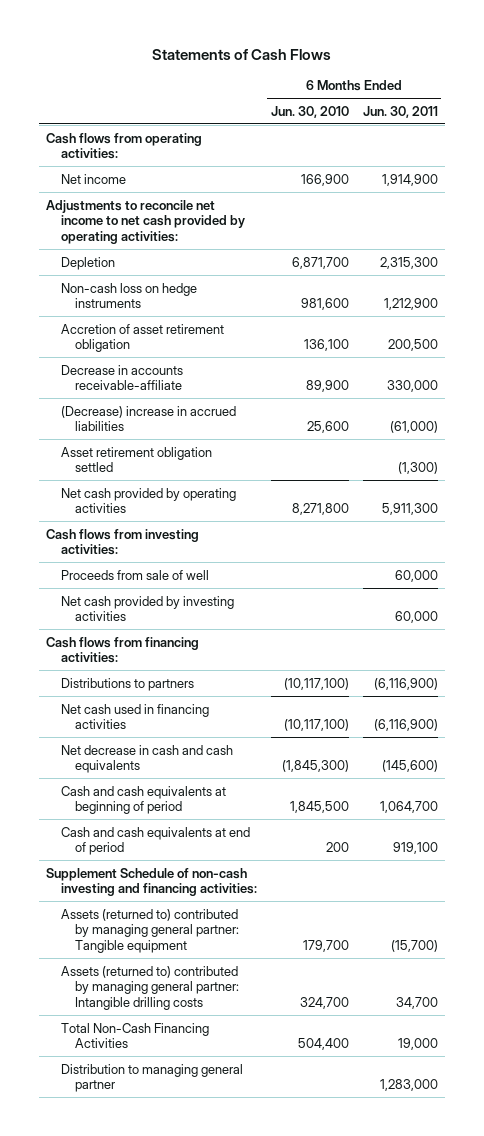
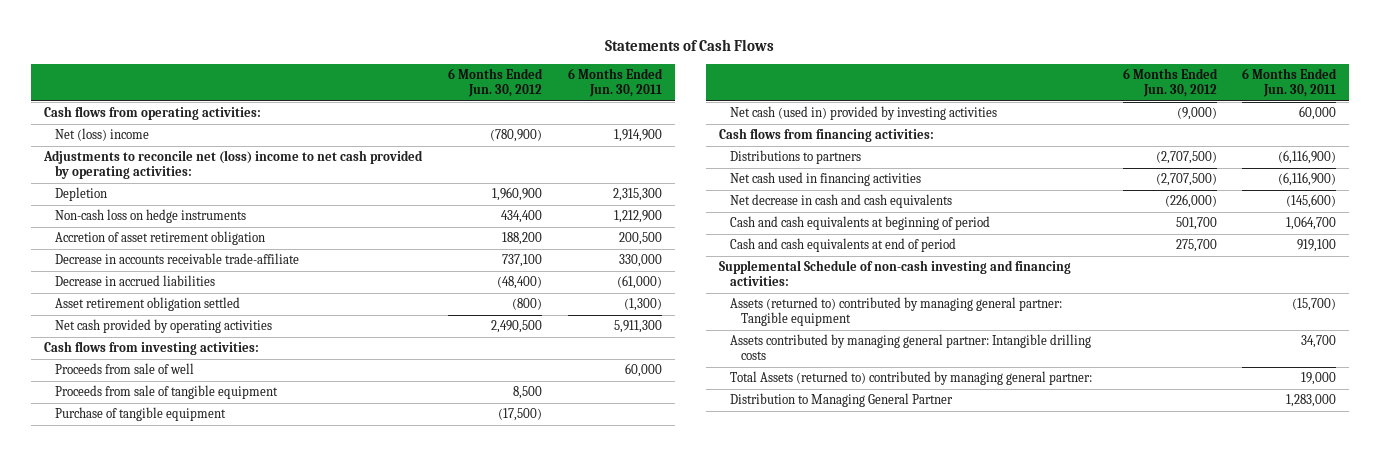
[270,105,349,118] Jun. 30, 2010 -> none
none -> [447,67,543,97] 6 Months Ended Jun. 30, 2012
[60,173,126,184] Net income -> [55,128,150,142] Net (loss) income
[46,199,245,244] Adjustments to reconcile net income to net cash provided by operating activities: -> [43,150,424,180] Adjustments to reconcile net (loss) income to net cash provided by operating activities:
[60,364,183,391] Decrease in accounts receivable-affiliate -> [55,253,300,265] Decrease in accounts receivable trade-affiliate
[60,405,236,432] (Decrease) increase in accrued liabilities -> [55,275,216,287] Decrease in accrued liabilities
none -> [55,385,279,400] Proceeds from sale of tangible equipment
none -> [55,407,227,422] Purchase of tangible equipment
[60,595,234,622] Net cash provided by investing activities -> [729,106,997,121] Net cash (used in) provided by investing activities
[46,867,257,897] Supplement Schedule of non-cash investing and financing activities: -> [718,260,1071,287] Supplemental Schedule of non-cash investing and financing activities:
[60,965,239,1010] Assets (returned to) contributed by managing general partner: Intangible drilling costs -> [729,334,1091,361] Assets contributed by managing general partner: Intangible drilling costs
[60,1022,209,1049] Total Non-Cash Financing Activities -> [729,371,1092,386] Total Assets (returned to) contributed by managing general partner:
[60,1063,243,1093] Distribution to managing general partner -> [729,393,953,408] Distribution to Managing General Partner

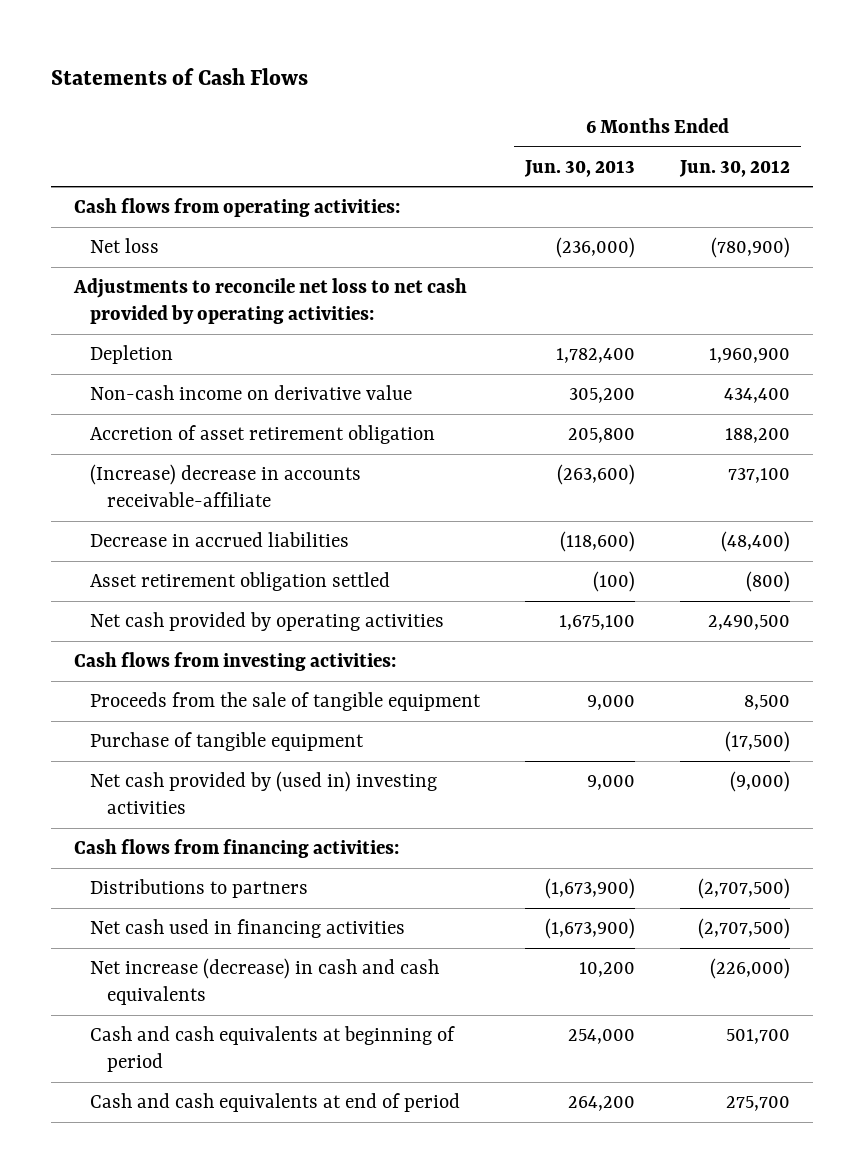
[567,67,663,97] 6 Months Ended Jun. 30, 2011 -> none
none -> [524,159,636,177] Jun. 30, 2013
[55,128,150,142] Net (loss) income -> [90,238,160,254] Net loss
[43,150,424,180] Adjustments to reconcile net (loss) income to net cash provided by operating activities: -> [72,278,467,325] Adjustments to reconcile net loss to net cash provided by operating activities:
[55,209,247,224] Non-cash loss on hedge instruments -> [90,385,413,401] Non-cash income on derivative value
[55,253,300,265] Decrease in accounts receivable trade-affiliate -> [90,464,362,508] (Increase) decrease in accounts receivable-affiliate
[55,363,195,375] Proceeds from sale of well -> none
[55,385,279,400] Proceeds from sale of tangible equipment -> [90,692,482,712] Proceeds from the sale of tangible equipment
[729,106,997,121] Net cash (used in) provided by investing activities -> [90,771,438,815] Net cash provided by (used in) investing activities
[729,194,952,209] Net decrease in cash and cash equivalents -> [90,958,440,1006] Net increase (decrease) in cash and cash equivalents
[718,260,1071,287] Supplemental Schedule of non-cash investing and financing activities: -> none
[729,297,1062,327] Assets (returned to) contributed by managing general partner: Tangible equipment -> none
[729,334,1091,361] Assets contributed by managing general partner: Intangible drilling costs -> none
[729,371,1092,386] Total Assets (returned to) contributed by managing general partner: -> none
[729,393,953,408] Distribution to Managing General Partner -> none

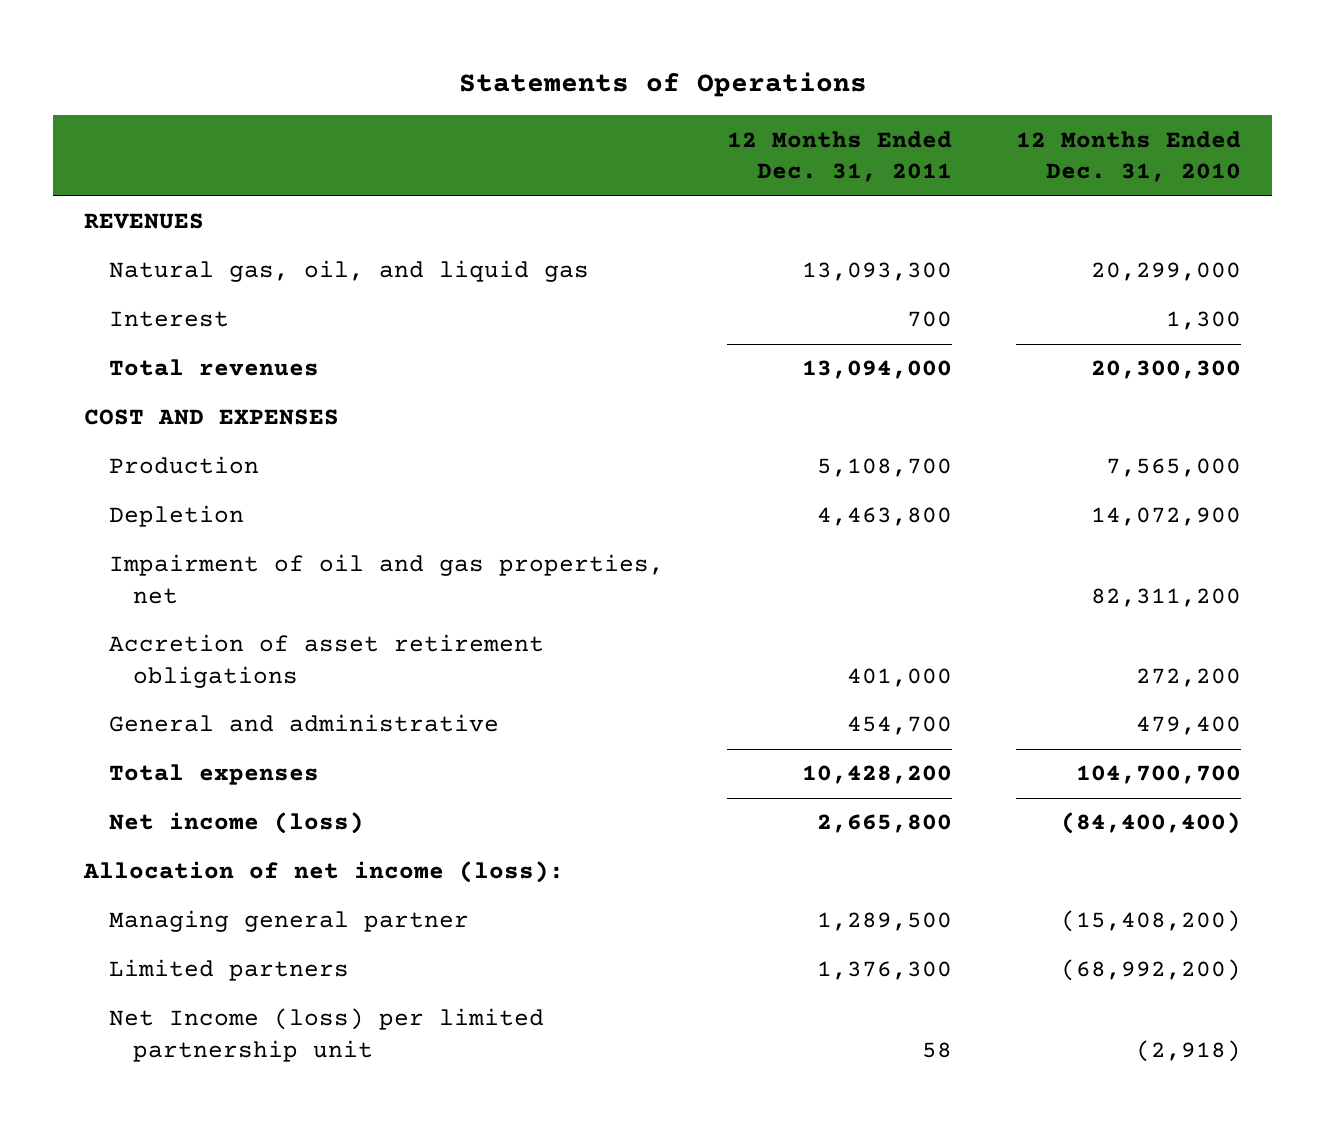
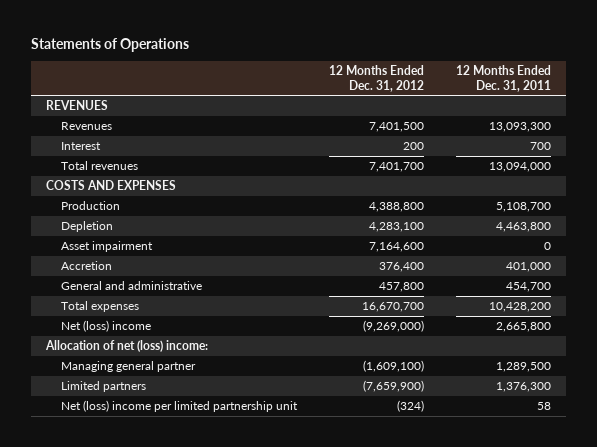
[1015,130,1241,183] 12 Months Ended Dec. 31, 2010 -> none
none -> [329,65,425,92] 12 Months Ended Dec. 31, 2012
[108,260,589,283] Natural gas, oil, and liquid gas -> [61,122,113,131] Revenues
[84,409,340,426] COST AND EXPENSES -> [46,180,177,191] COSTS AND EXPENSES
[108,554,664,605] Impairment of oil and gas properties, net -> none
none -> [61,241,154,253] Asset impairment
[108,634,544,689] Accretion of asset retirement obligations -> [61,261,113,271] Accretion
[108,812,364,835] Net income (loss) -> [61,320,152,333] Net (loss) income
[83,861,565,884] Allocation of net income (loss): -> [45,340,209,353] Allocation of net (loss) income:
[108,1008,544,1063] Net Income (loss) per limited partnership unit -> [61,400,299,413] Net (loss) income per limited partnership unit

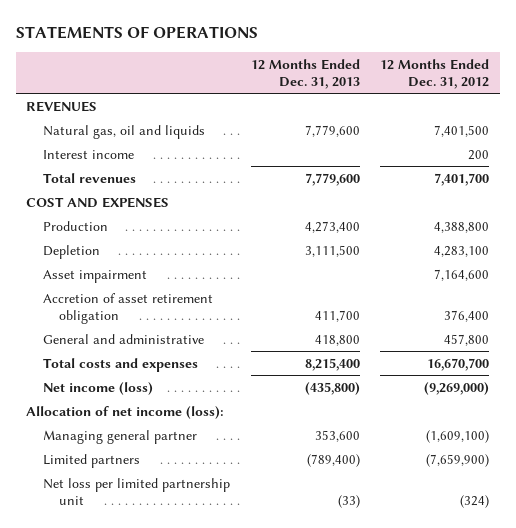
[30,38,189,53] Statements of Operations -> [15,25,258,39] STATEMENTS OF OPERATIONS
[455,65,551,92] 12 Months Ended Dec. 31, 2011 -> none
none -> [250,58,360,89] 12 Months Ended Dec. 31, 2013
[61,122,113,131] Revenues -> [42,124,205,139] Natural gas, oil and liquids
[61,142,102,151] Interest -> [42,149,134,159] Interest income
[46,180,177,191] COSTS AND EXPENSES -> [26,196,170,208] COST AND EXPENSES
[61,261,113,271] Accretion -> [42,292,213,324] Accretion of asset retirement obligation
[61,301,140,313] Total expenses -> [42,357,198,372] Total costs and expenses
[61,320,152,333] Net (loss) income -> [42,381,153,395] Net income (loss)
[45,340,209,353] Allocation of net (loss) income: -> [26,405,225,419] Allocation of net income (loss):
[61,400,299,413] Net (loss) income per limited partnership unit -> [42,477,230,505] Net loss per limited partnership unit

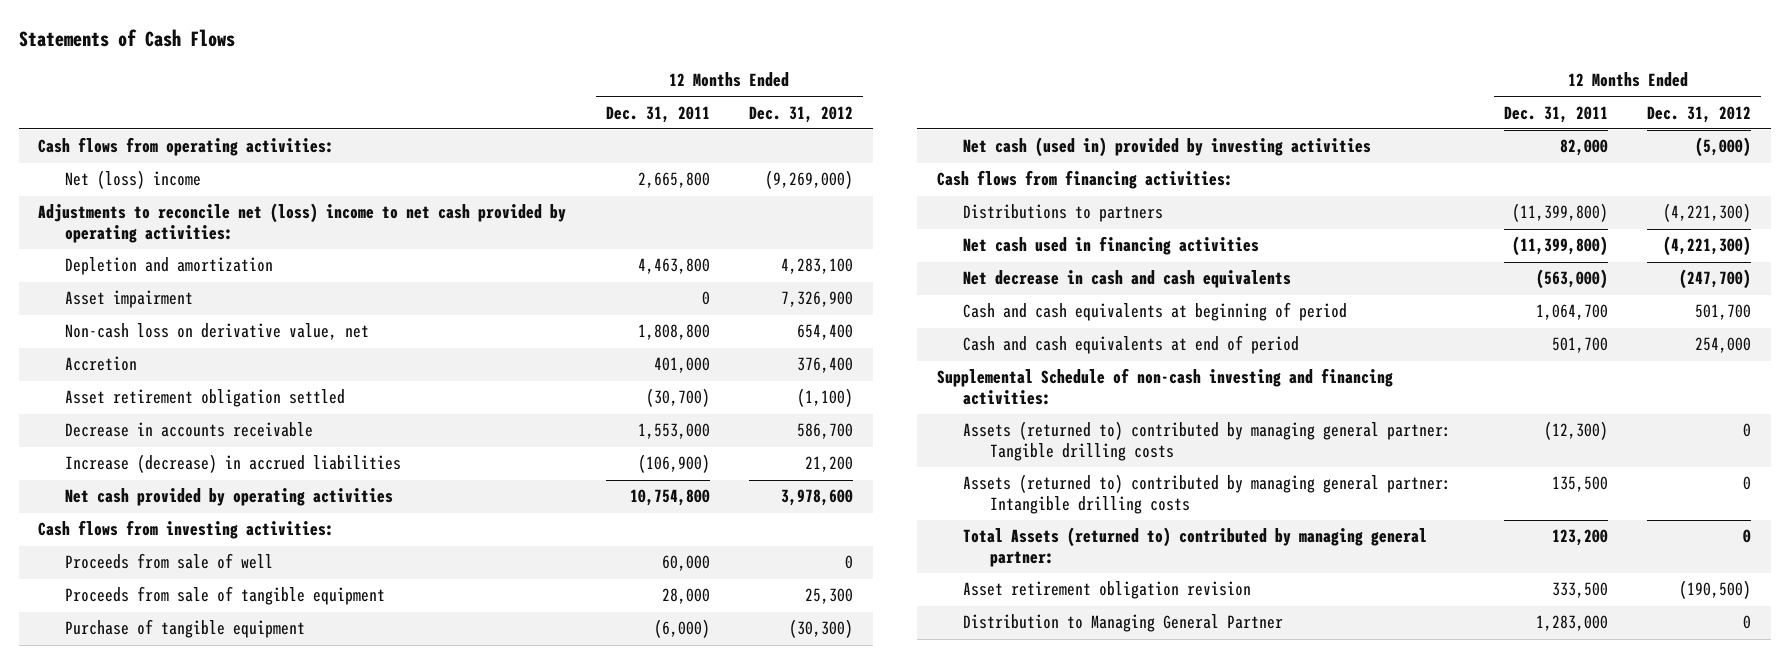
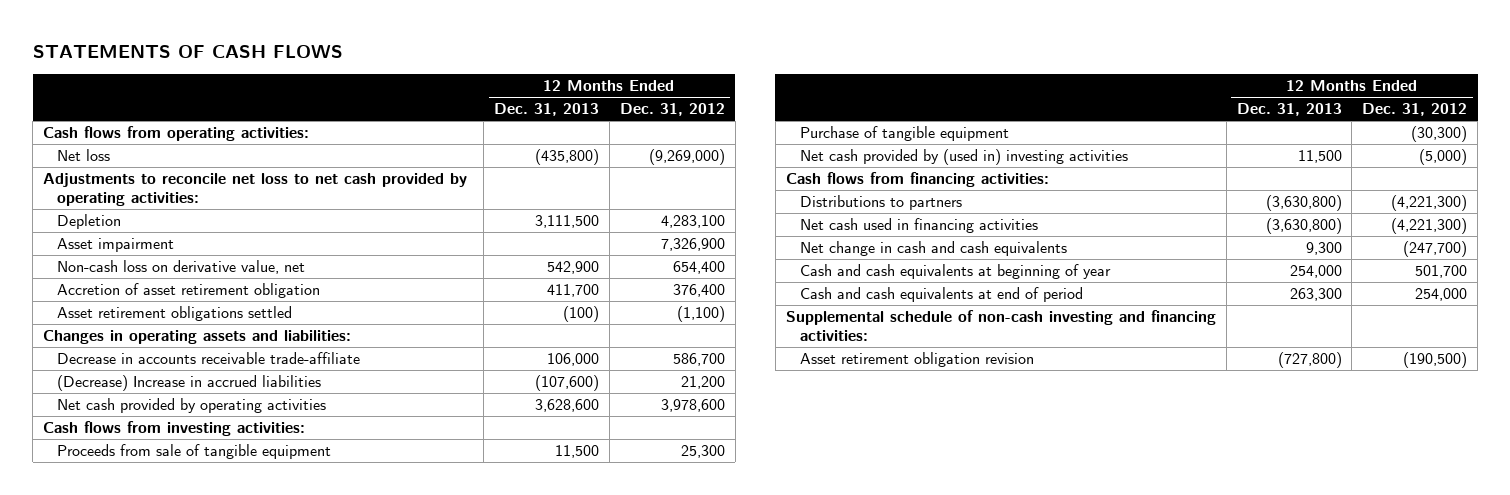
[18,29,235,48] Statements of Cash Flows -> [32,44,343,58] STATEMENTS OF CASH FLOWS
[605,105,710,123] Dec. 31, 2011 -> none
none -> [493,103,599,117] Dec. 31, 2013
[64,170,201,190] Net (loss) income -> [57,149,111,162] Net loss
[38,203,567,244] Adjustments to reconcile net (loss) income to net cash provided by operating activities: -> [43,173,468,207] Adjustments to reconcile net loss to net cash provided by operating activities:
[64,257,273,276] Depletion and amortization -> [57,214,122,230] Depletion
[64,356,137,372] Accretion -> [57,283,321,299] Accretion of asset retirement obligation
[64,389,345,408] Asset retirement obligation settled -> [57,306,293,322] Asset retirement obligations settled
none -> [43,330,352,345] Changes in operating assets and liabilities:
[64,422,313,438] Decrease in accounts receivable -> [57,352,361,365] Decrease in accounts receivable trade-affiliate
[64,454,401,474] Increase (decrease) in accrued liabilities -> [57,375,322,392] (Decrease) Increase in accrued liabilities
[64,553,273,570] Proceeds from sale of well -> none
[963,137,1372,158] Net cash (used in) provided by investing activities -> [799,149,1128,166] Net cash provided by (used in) investing activities
[963,270,1292,289] Net decrease in cash and cash equivalents -> [799,241,1067,257] Net change in cash and cash equivalents
[963,302,1348,322] Cash and cash equivalents at beginning of period -> [799,264,1111,280] Cash and cash equivalents at beginning of year
[963,421,1452,462] Assets (returned to) contributed by managing general partner: Tangible drilling costs -> none
[963,474,1452,515] Assets (returned to) contributed by managing general partner: Intangible drilling costs -> none
[963,527,1428,568] Total Assets (returned to) contributed by managing general partner: -> none
[936,368,1393,406] Supplemental Schedule of non-cash investing and financing activities: -> [785,310,1216,342] Supplemental schedule of non-cash investing and financing activities:
[963,614,1284,633] Distribution to Managing General Partner -> none

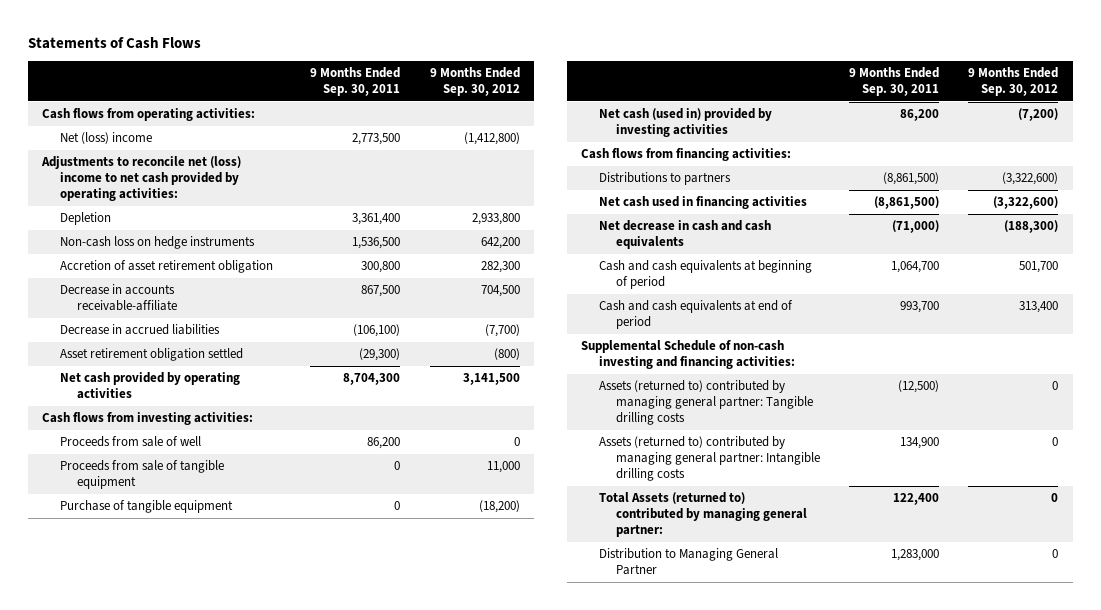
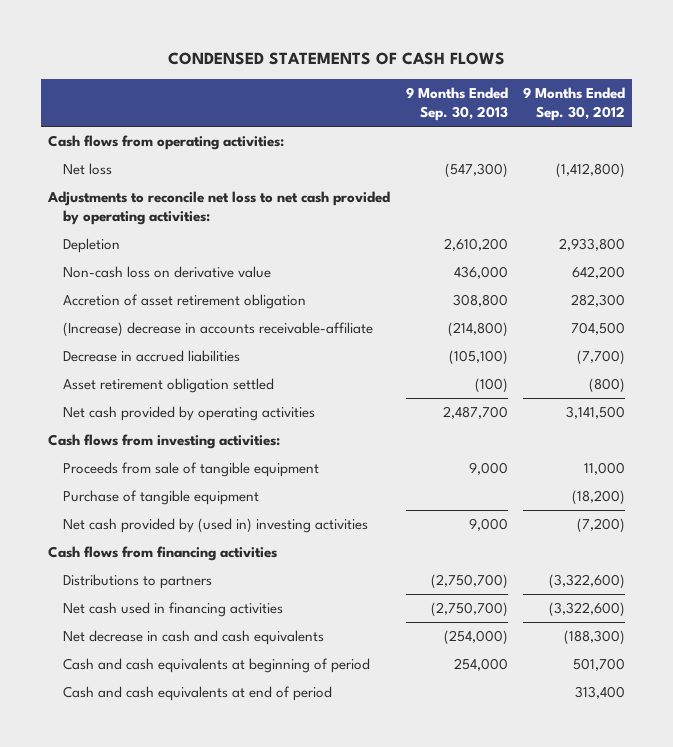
[27,37,201,50] Statements of Cash Flows -> [167,51,505,65] CONDENSED STATEMENTS OF CASH FLOWS
[310,67,401,97] 9 Months Ended Sep. 30, 2011 -> none
none -> [405,86,508,122] 9 Months Ended Sep. 30, 2013
[59,132,152,145] Net (loss) income -> [62,162,112,175] Net loss
[41,156,242,201] Adjustments to reconcile net (loss) income to net cash provided by operating activities: -> [47,190,391,226] Adjustments to reconcile net loss to net cash provided by operating activities:
[59,236,255,250] Non-cash loss on hedge instruments -> [62,265,271,278] Non-cash loss on derivative value
[59,284,178,312] Decrease in accounts receivable-affiliate -> [62,321,373,337] (Increase) decrease in accounts receivable-affiliate
[59,436,201,448] Proceeds from sale of well -> none
[598,108,772,138] Net cash (used in) provided by investing activities -> [62,517,368,533] Net cash provided by (used in) investing activities
[581,148,792,162] Cash flows from financing activities: -> [48,545,278,561] Cash flows from financing activities
[581,340,795,370] Supplemental Schedule of non-cash investing and financing activities: -> none
[598,380,814,425] Assets (returned to) contributed by managing general partner: Tangible drilling costs -> none
[598,436,821,481] Assets (returned to) contributed by managing general partner: Intangible drilling costs -> none
[598,492,808,537] Total Assets (returned to) contributed by managing general partner: -> none
[598,548,778,576] Distribution to Managing General Partner -> none

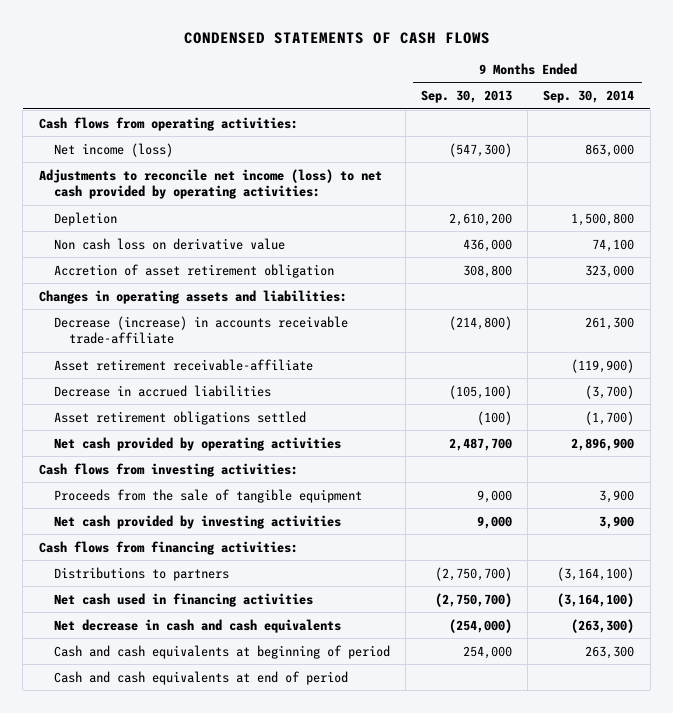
[522,86,625,122] 9 Months Ended Sep. 30, 2012 -> none
none -> [543,90,635,104] Sep. 30, 2014
[62,162,112,175] Net loss -> [53,142,173,157] Net income (loss)
[47,190,391,226] Adjustments to reconcile net loss to net cash provided by operating activities: -> [38,168,382,200] Adjustments to reconcile net income (loss) to net cash provided by operating activities:
[62,265,271,278] Non-cash loss on derivative value -> [53,237,285,250] Non cash loss on derivative value
none -> [38,289,347,304] Changes in operating assets and liabilities:
[62,321,373,337] (Increase) decrease in accounts receivable-affiliate -> [53,315,348,345] Decrease (increase) in accounts receivable trade-affiliate
none -> [53,358,313,371] Asset retirement receivable-affiliate
[62,377,274,393] Asset retirement obligation settled -> [53,410,306,425] Asset retirement obligations settled
[62,489,259,505] Purchase of tangible equipment -> none
[62,461,319,477] Proceeds from sale of tangible equipment -> [53,488,362,503] Proceeds from the sale of tangible equipment
[62,517,368,533] Net cash provided by (used in) investing activities -> [53,514,341,529] Net cash provided by investing activities
[48,545,278,561] Cash flows from financing activities -> [38,540,298,555] Cash flows from financing activities:

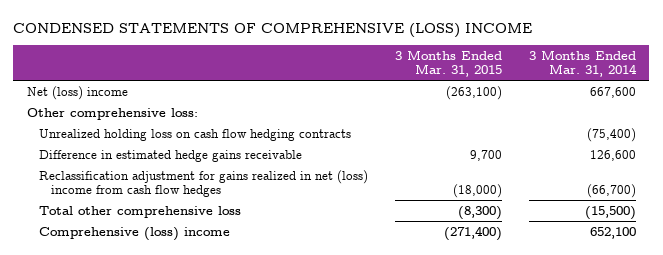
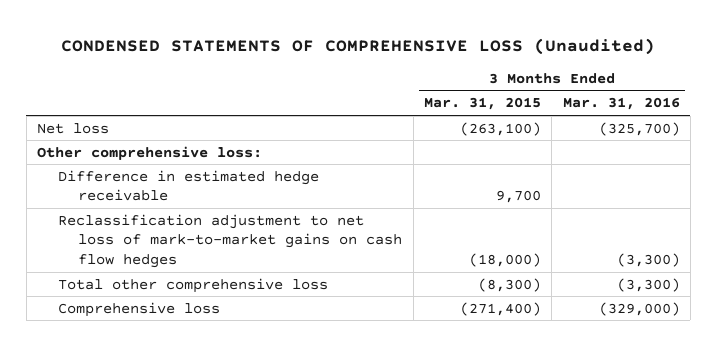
[13,22,533,38] CONDENSED STATEMENTS OF COMPREHENSIVE (LOSS) INCOME -> [61,37,656,55] CONDENSED STATEMENTS OF COMPREHENSIVE LOSS (Unaudited)
[528,49,637,77] 3 Months Ended Mar. 31, 2014 -> none
none -> [562,97,680,111] Mar. 31, 2016
[26,85,128,100] Net (loss) income -> [37,122,110,134] Net loss
[39,128,352,141] Unrealized holding loss on cash flow hedging contracts -> none
[39,149,303,162] Difference in estimated hedge gains receivable -> [57,169,319,202] Difference in estimated hedge receivable
[39,169,369,197] Reclassification adjustment for gains realized in net (loss) income from cash flow hedges -> [57,213,403,268] Reclassification adjustment to net loss of mark-to-market gains on cash flow hedges
[39,226,231,241] Comprehensive (loss) income -> [57,301,220,317] Comprehensive loss

